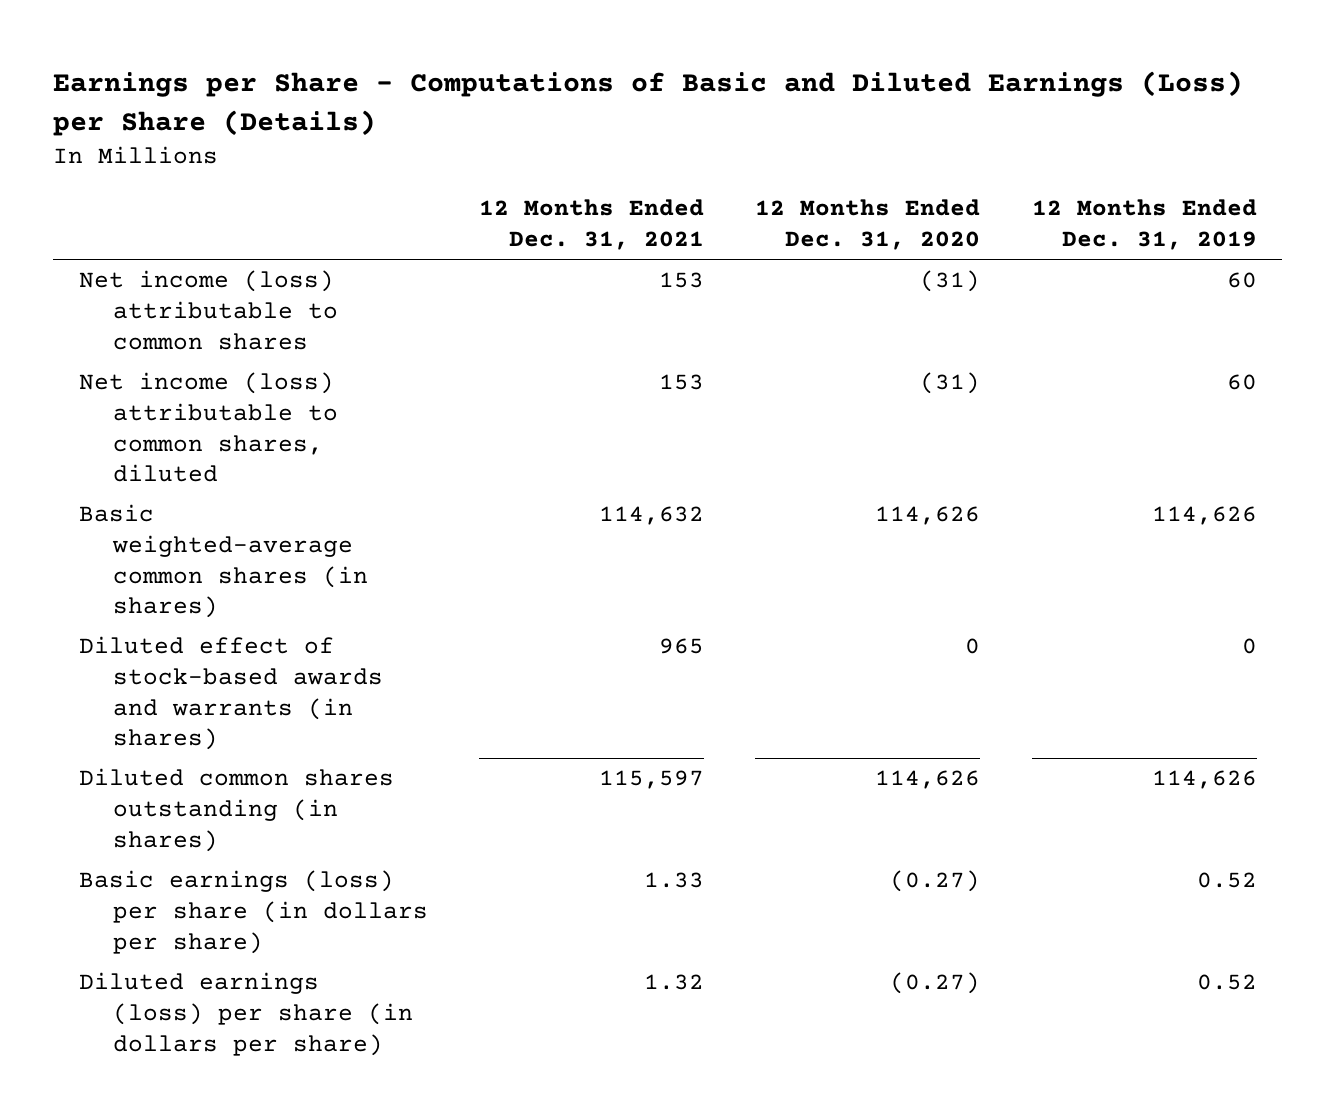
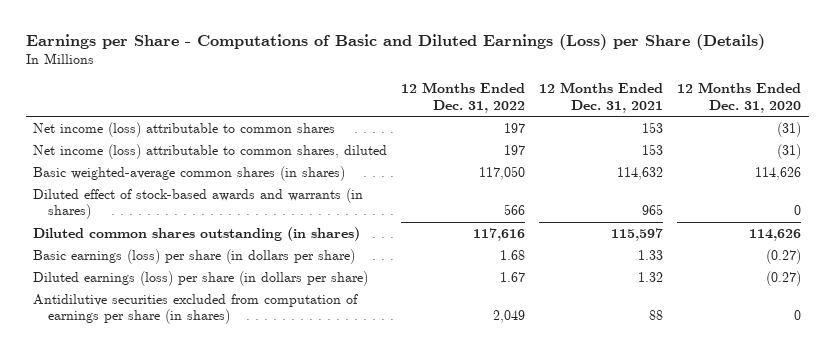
[1031,199,1257,250] 12 Months Ended Dec. 31, 2019 -> none
none -> [400,82,525,113] 12 Months Ended Dec. 31, 2022
none -> [32,293,358,325] Antidilutive securities excluded from computation of earnings per share (in shares)

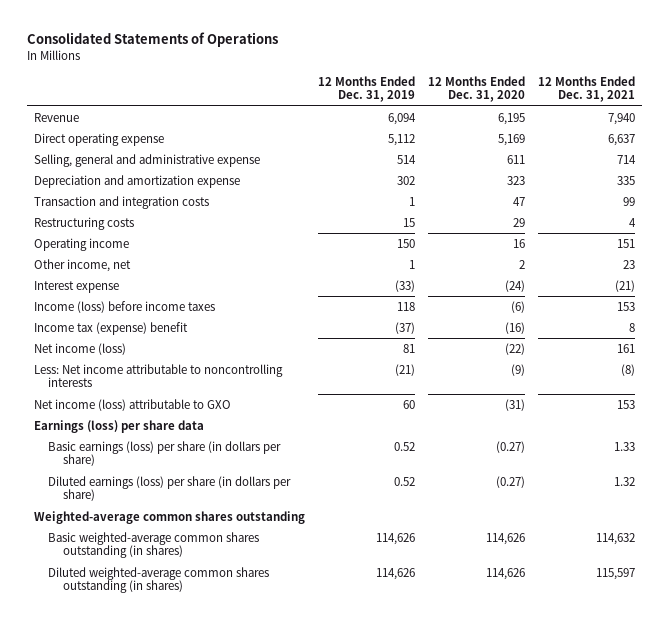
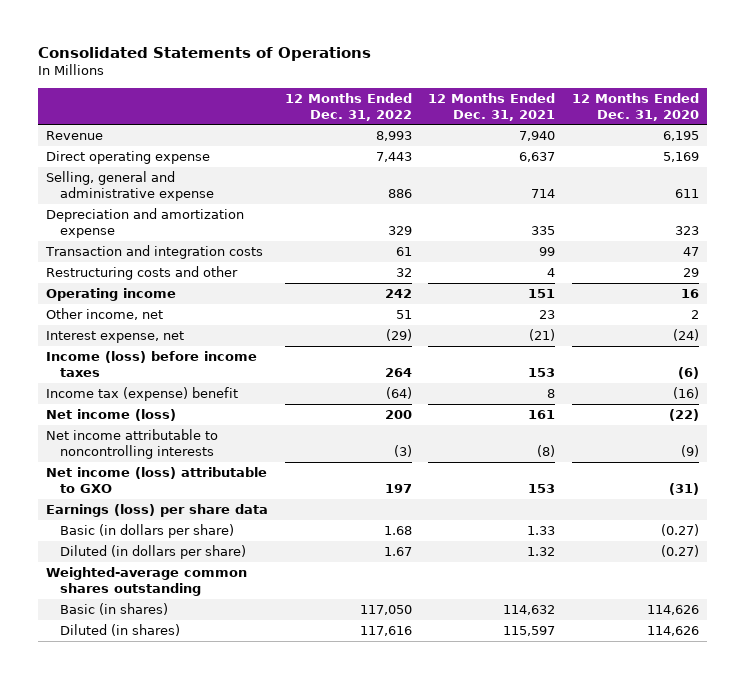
[317,75,415,103] 12 Months Ended Dec. 31, 2019 -> none
none -> [284,92,412,121] 12 Months Ended Dec. 31, 2022
[33,216,134,230] Restructuring costs -> [46,266,239,281] Restructuring costs and other
[33,280,119,293] Interest expense -> [46,331,185,344] Interest expense, net
[33,363,283,388] Less: Net income attributable to noncontrolling interests -> [46,429,219,459] Net income attributable to noncontrolling interests
[48,440,282,467] Basic earnings (loss) per share (in dollars per share) -> [60,524,235,539] Basic (in dollars per share)
[48,475,292,502] Diluted earnings (loss) per share (in dollars per share) -> [60,545,247,560] Diluted (in dollars per share)
[48,531,260,559] Basic weighted-average common shares outstanding (in shares) -> [60,603,169,616] Basic (in shares)
[48,566,270,594] Diluted weighted-average common shares outstanding (in shares) -> [60,624,181,637] Diluted (in shares)

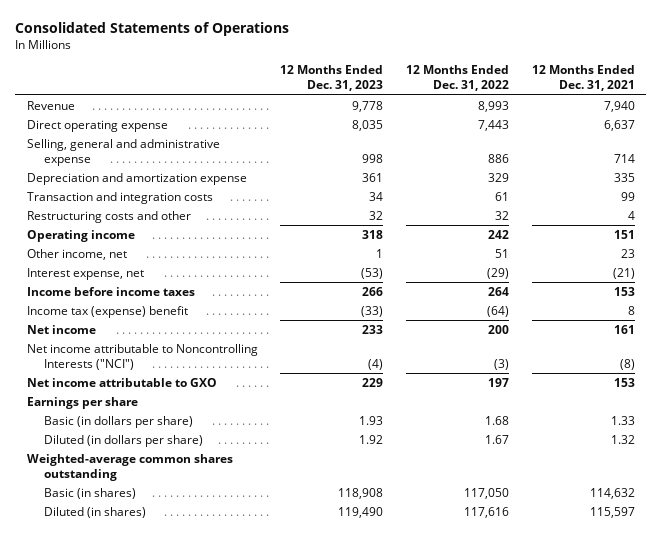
[571,92,699,121] 12 Months Ended Dec. 31, 2020 -> none
none -> [280,65,384,92] 12 Months Ended Dec. 31, 2023
[46,351,258,377] Income (loss) before income taxes -> [26,286,195,296] Income before income taxes
[46,409,177,422] Net income (loss) -> [26,324,96,334] Net income
[46,429,219,459] Net income attributable to noncontrolling interests -> [26,343,258,370] Net income attributable to Noncontrolling Interests ("NCI")
[46,467,268,493] Net income (loss) attributable to GXO -> [26,377,217,387] Net income attributable to GXO
[46,504,269,518] Earnings (loss) per share data -> [26,396,138,409] Earnings per share

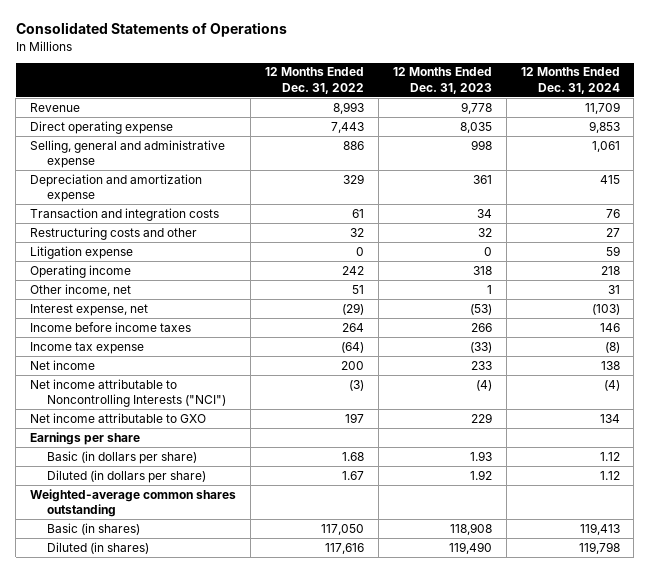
[531,65,635,92] 12 Months Ended Dec. 31, 2021 -> none
none -> [520,67,620,94] 12 Months Ended Dec. 31, 2024
none -> [30,245,134,259] Litigation expense
[26,305,188,318] Income tax (expense) benefit -> [30,341,145,354] Income tax expense

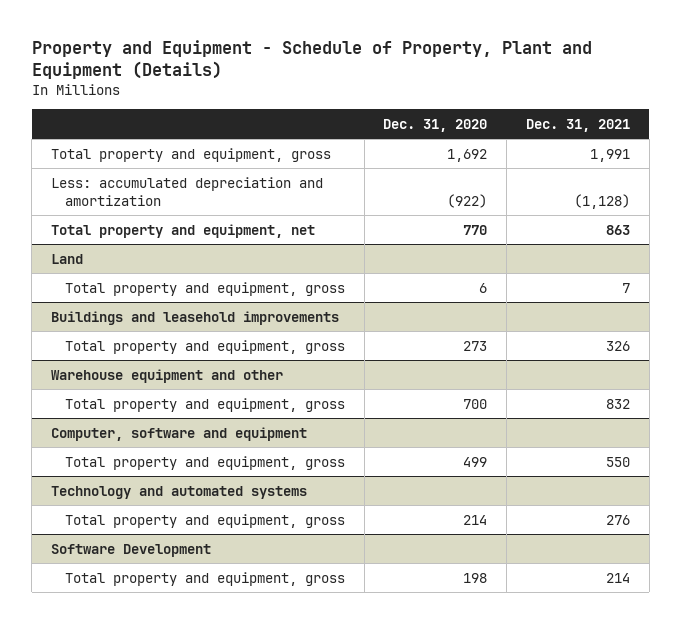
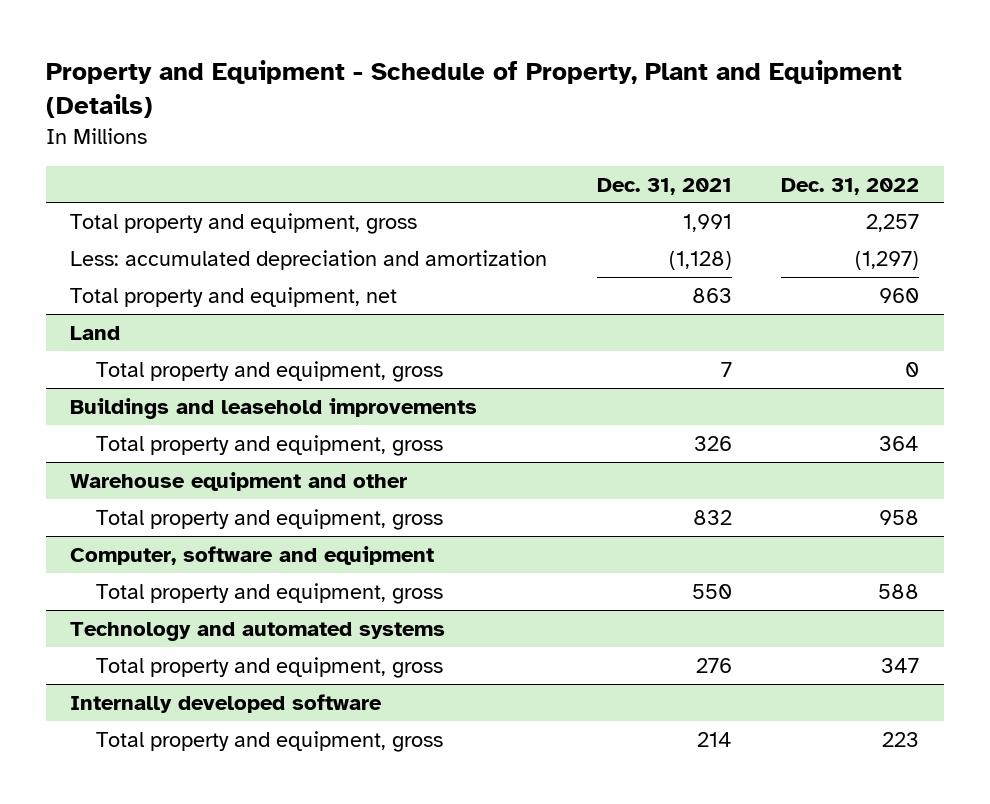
[383,118,488,132] Dec. 31, 2020 -> none
none -> [781,177,920,195] Dec. 31, 2022
[50,543,211,557] Software Development -> [70,693,383,713] Internally developed software

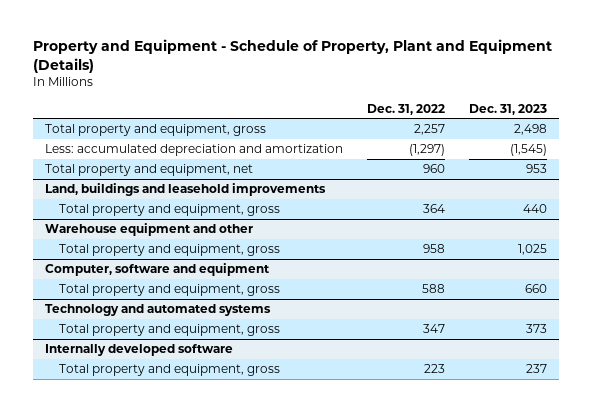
[596,177,732,195] Dec. 31, 2021 -> none
none -> [468,103,547,115] Dec. 31, 2023
[70,325,121,340] Land -> none
[95,360,443,382] Total property and equipment, gross -> none
[70,397,478,419] Buildings and leasehold improvements -> [44,183,326,197] Land, buildings and leasehold improvements

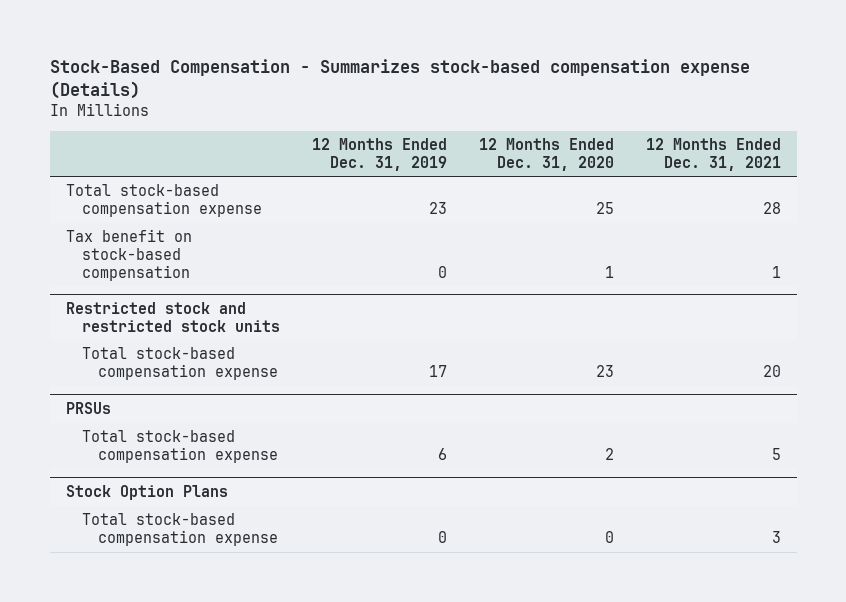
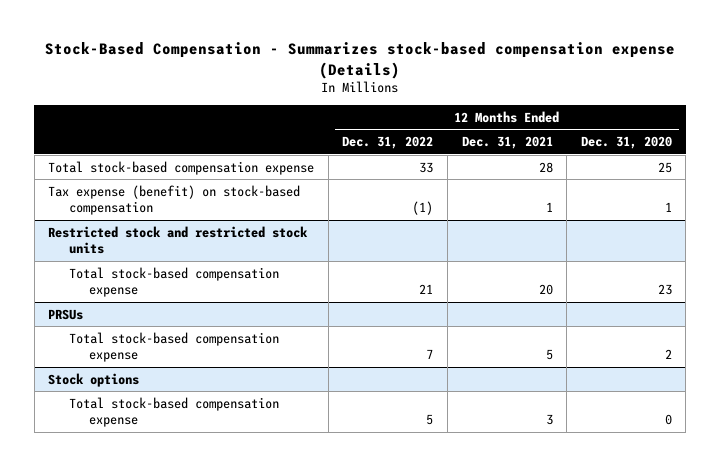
[311,137,447,171] 12 Months Ended Dec. 31, 2019 -> none
none -> [342,136,434,150] Dec. 31, 2022
[65,229,192,281] Tax benefit on stock-based compensation -> [48,184,301,216] Tax expense (benefit) on stock-based compensation
[65,485,228,501] Stock Option Plans -> [48,372,140,387] Stock options

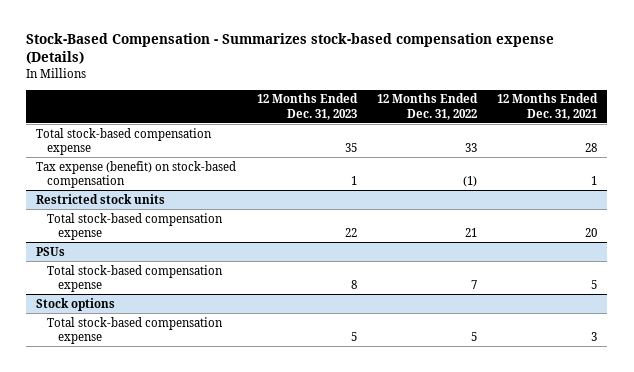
[580,136,672,150] Dec. 31, 2020 -> none
none -> [256,93,358,120] 12 Months Ended Dec. 31, 2023
[48,225,309,255] Restricted stock and restricted stock units -> [36,193,166,204] Restricted stock units
[48,308,84,320] PRSUs -> [36,246,66,256] PSUs

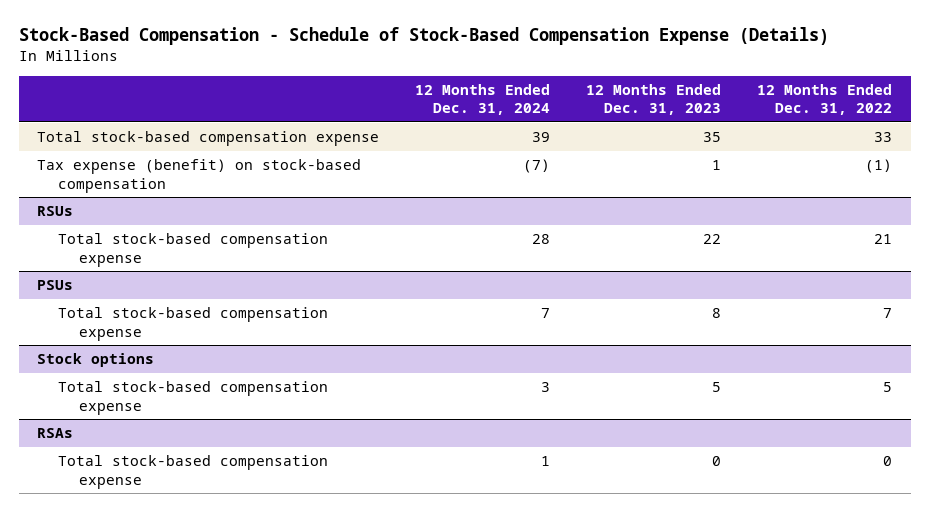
[26,33,555,65] Stock-Based Compensation - Summarizes stock-based compensation expense (Details) -> [18,27,829,46] Stock-Based Compensation - Schedule of Stock-Based Compensation Expense (Details)
[497,93,599,120] 12 Months Ended Dec. 31, 2021 -> none
none -> [415,83,551,116] 12 Months Ended Dec. 31, 2024
[36,193,166,204] Restricted stock units -> [36,206,73,217] RSUs
none -> [36,428,73,439] RSAs
none -> [57,455,328,489] Total stock-based compensation expense

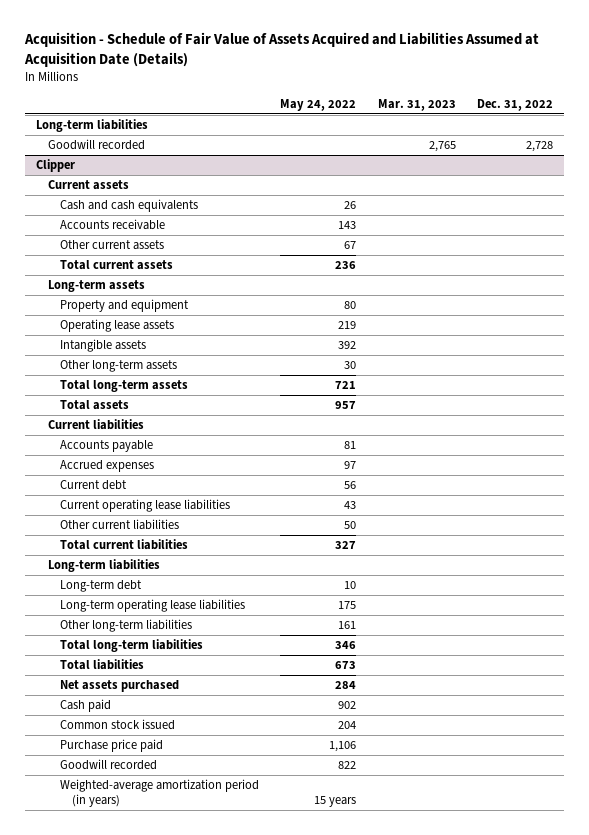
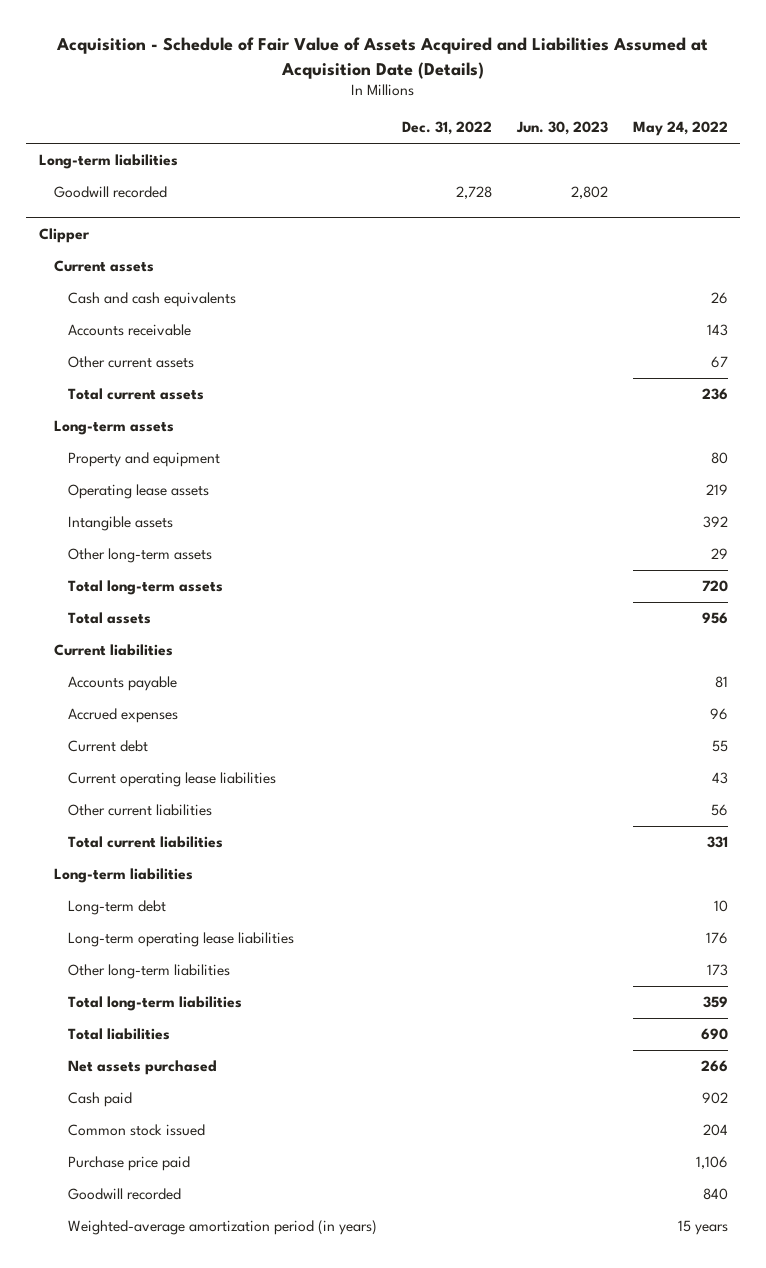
[377,98,456,111] Mar. 31, 2023 -> none
none -> [515,121,608,136] Jun. 30, 2023
[344,361,357,370] 30 -> [710,548,728,560] 29
[335,381,357,390] 721 -> [701,580,728,593] 720
[335,401,357,410] 957 -> [701,612,728,625] 956
[344,461,357,470] 97 -> [709,708,728,721] 96
[344,481,357,490] 56 -> [711,740,728,753] 55
[344,521,357,530] 50 -> [710,804,728,817] 56
[335,541,357,550] 327 -> [706,836,728,849] 331
[338,601,357,610] 175 -> [705,932,728,945] 176
[338,621,357,630] 161 -> [706,964,728,977] 173
[335,641,357,650] 346 -> [702,996,728,1009] 359
[335,661,357,670] 673 -> [700,1028,728,1041] 690
[335,681,357,690] 284 -> [700,1060,728,1073] 266
[338,761,357,770] 822 -> [702,1188,728,1201] 840

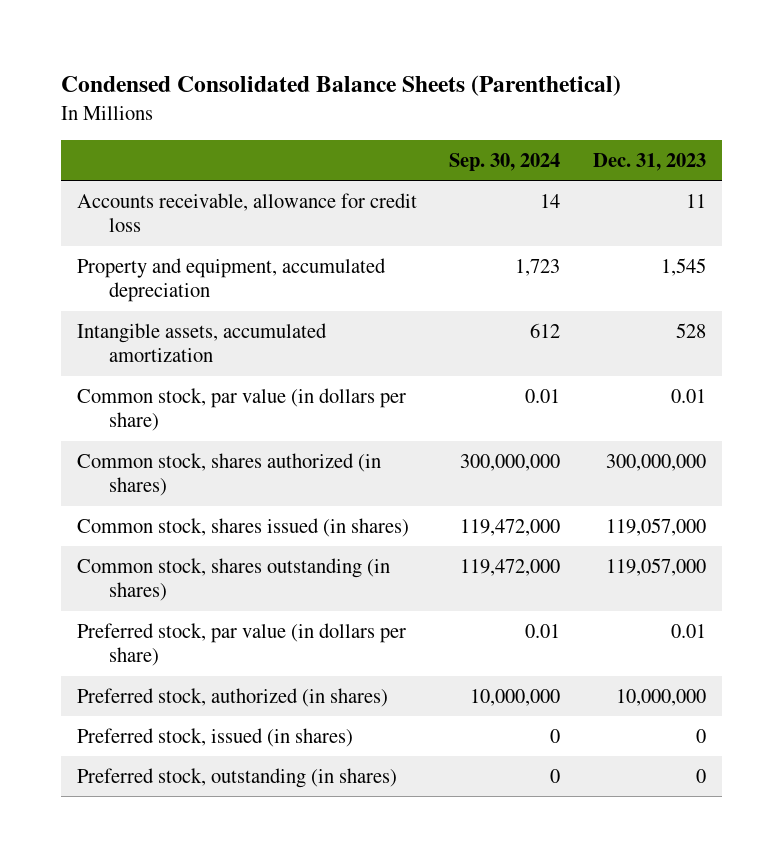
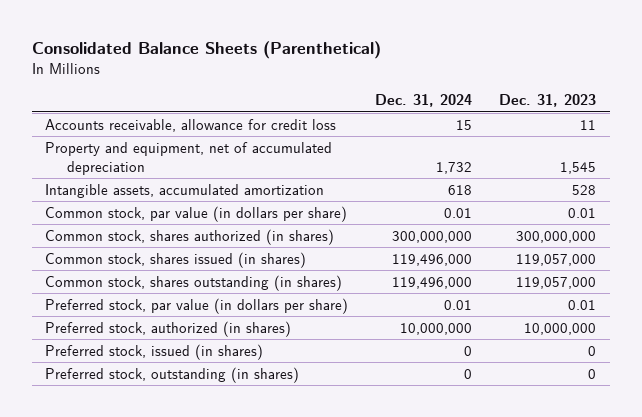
[60,75,621,97] Condensed Consolidated Balance Sheets (Parenthetical) -> [31,41,381,60] Consolidated Balance Sheets (Parenthetical)
[449,152,561,171] Sep. 30, 2024 -> none
none -> [375,94,473,108] Dec. 31, 2024
[76,257,386,303] Property and equipment, accumulated depreciation -> [45,141,333,175] Property and equipment, net of accumulated depreciation

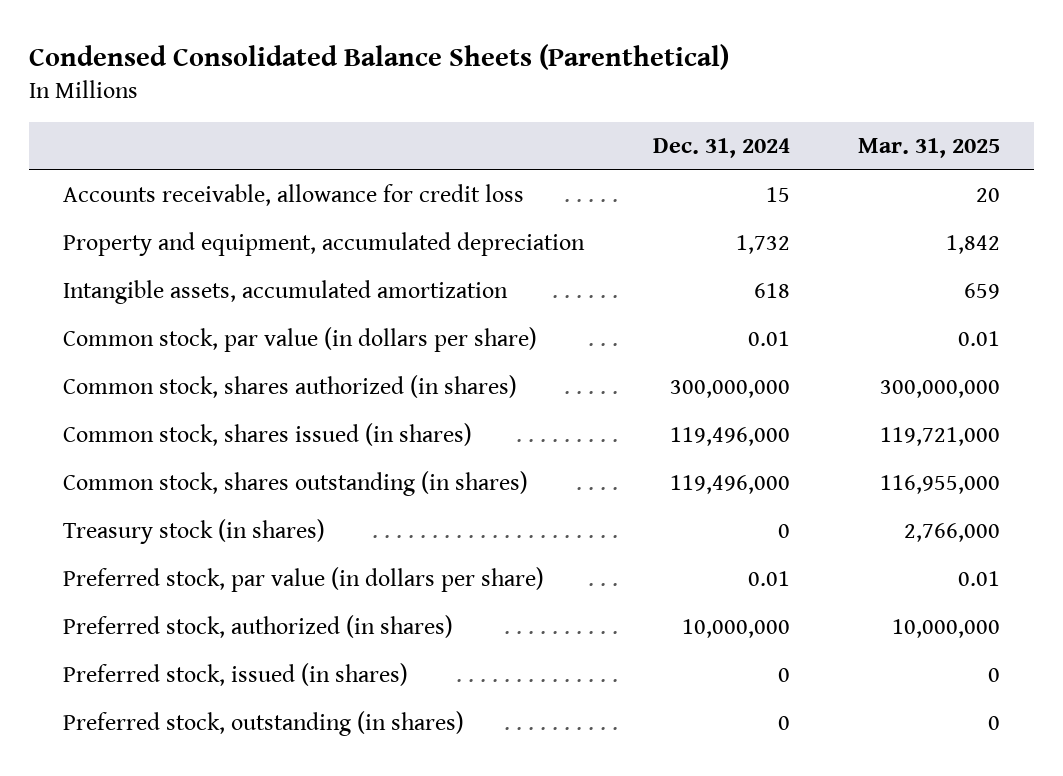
[31,41,381,60] Consolidated Balance Sheets (Parenthetical) -> [29,44,730,71] Condensed Consolidated Balance Sheets (Parenthetical)
[499,94,597,108] Dec. 31, 2023 -> none
none -> [857,138,1000,159] Mar. 31, 2025
[45,141,333,175] Property and equipment, net of accumulated depreciation -> [63,232,586,257] Property and equipment, accumulated depreciation
none -> [63,519,326,545] Treasury stock (in shares)

